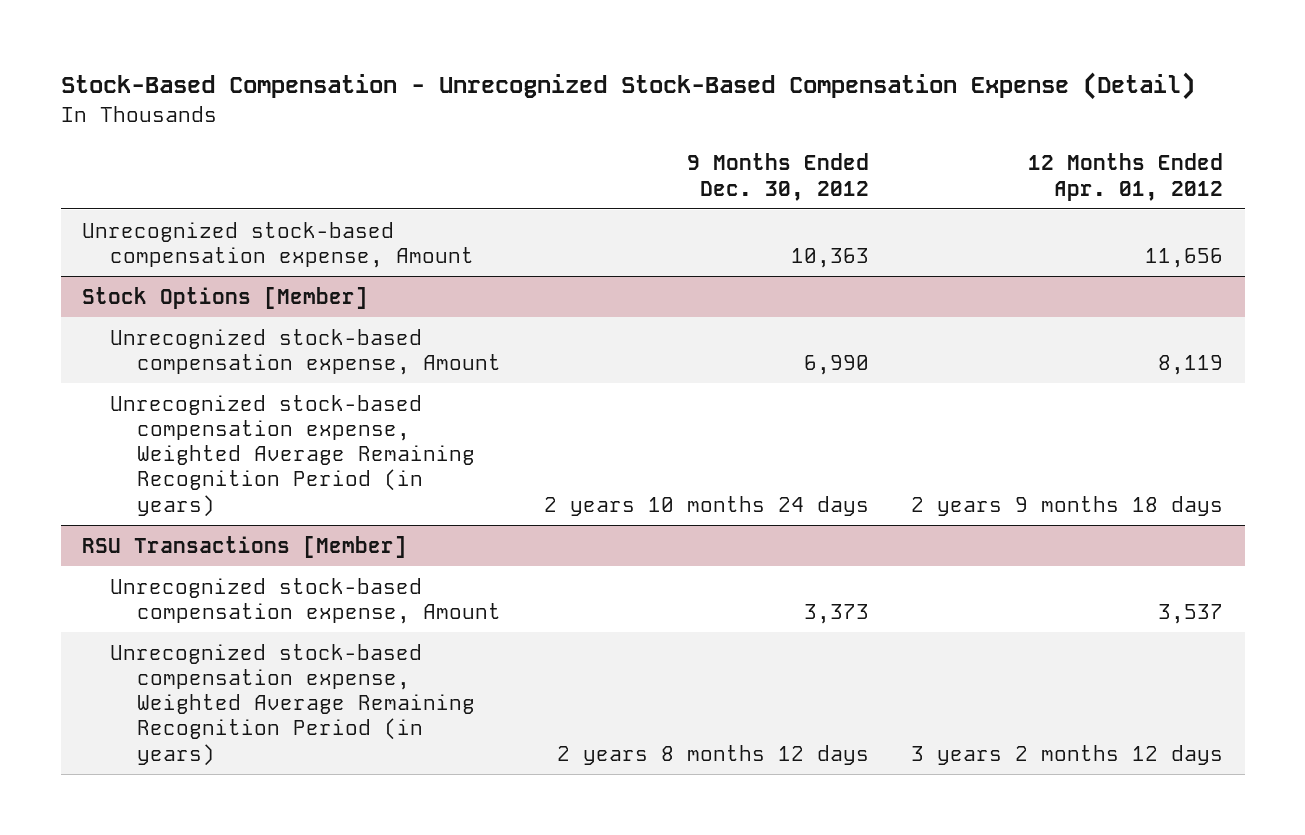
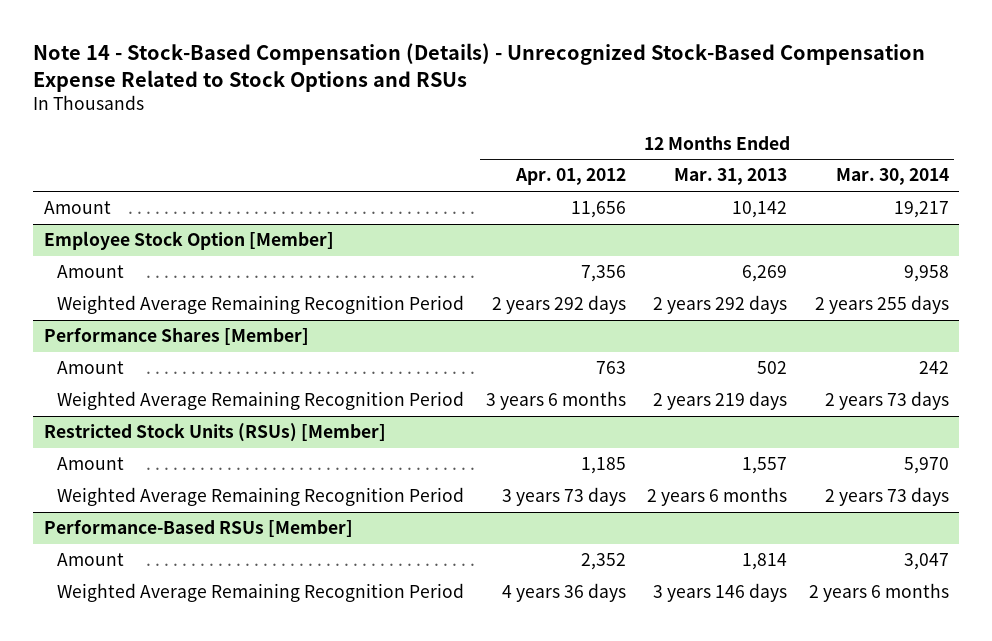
[60,72,1195,101] Stock-Based Compensation - Unrecognized Stock-Based Compensation Expense (Detail) -> [32,42,925,92] Note 14 - Stock-Based Compensation (Details) - Unrecognized Stock-Based Compensation Expense Related to Stock Options and RSUs
[686,153,869,201] 9 Months Ended Dec. 30, 2012 -> none
none -> [674,168,788,186] Mar. 31, 2013
none -> [835,168,949,186] Mar. 30, 2014
[109,328,502,375] Unrecognized stock-based compensation expense, Amount -> none
[81,535,407,558] RSU Transactions [Member] -> none
[109,577,502,624] Unrecognized stock-based compensation expense, Amount -> none
[81,221,474,268] Unrecognized stock-based compensation expense, Amount -> [43,201,111,215] Amount
[81,286,368,309] Stock Options [Member] -> [43,231,334,251] Employee Stock Option [Member]
none -> [57,265,125,279] Amount
[109,394,476,517] Unrecognized stock-based compensation expense, Weighted Average Remaining Recognition Period (in years) -> [57,295,465,315] Weighted Average Remaining Recognition Period
[911,495,1224,516] 2 years 9 months 18 days -> [491,295,626,315] 2 years 292 days
none -> [43,327,309,346] Performance Shares [Member]
none -> [57,361,125,375] Amount
[109,643,476,766] Unrecognized stock-based compensation expense, Weighted Average Remaining Recognition Period (in years) -> [57,391,465,411] Weighted Average Remaining Recognition Period
[911,744,1224,765] 3 years 2 months 12 days -> [485,391,626,411] 3 years 6 months
none -> [43,423,386,443] Restricted Stock Units (RSUs) [Member]
none -> [57,457,125,471] Amount
none -> [57,487,465,507] Weighted Average Remaining Recognition Period
none -> [43,519,353,538] Performance-Based RSUs [Member]
none -> [57,553,125,567] Amount
none -> [57,583,465,603] Weighted Average Remaining Recognition Period

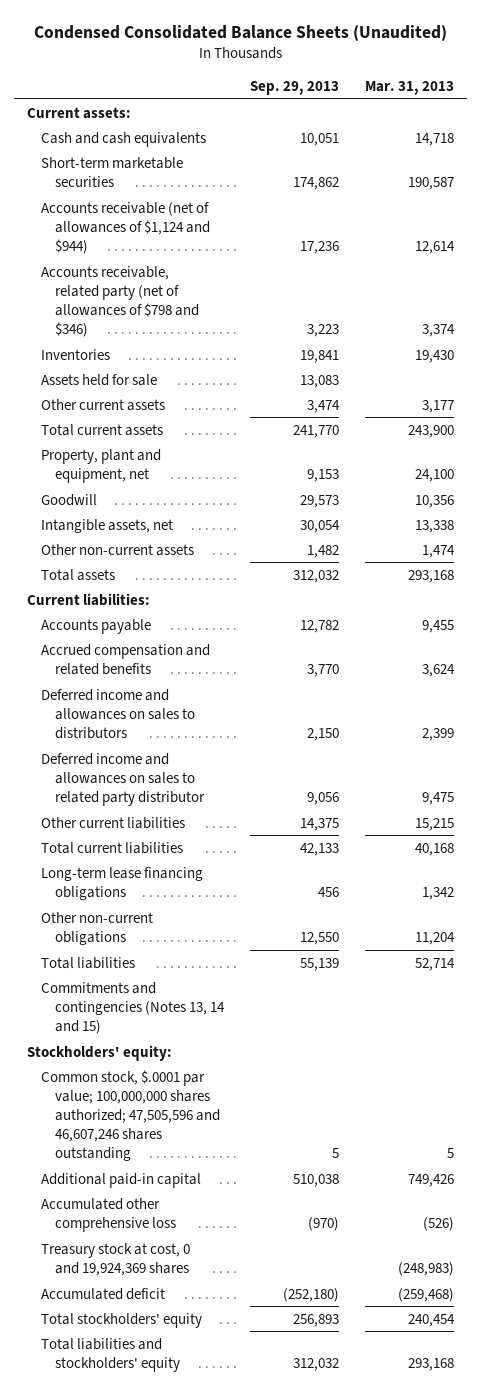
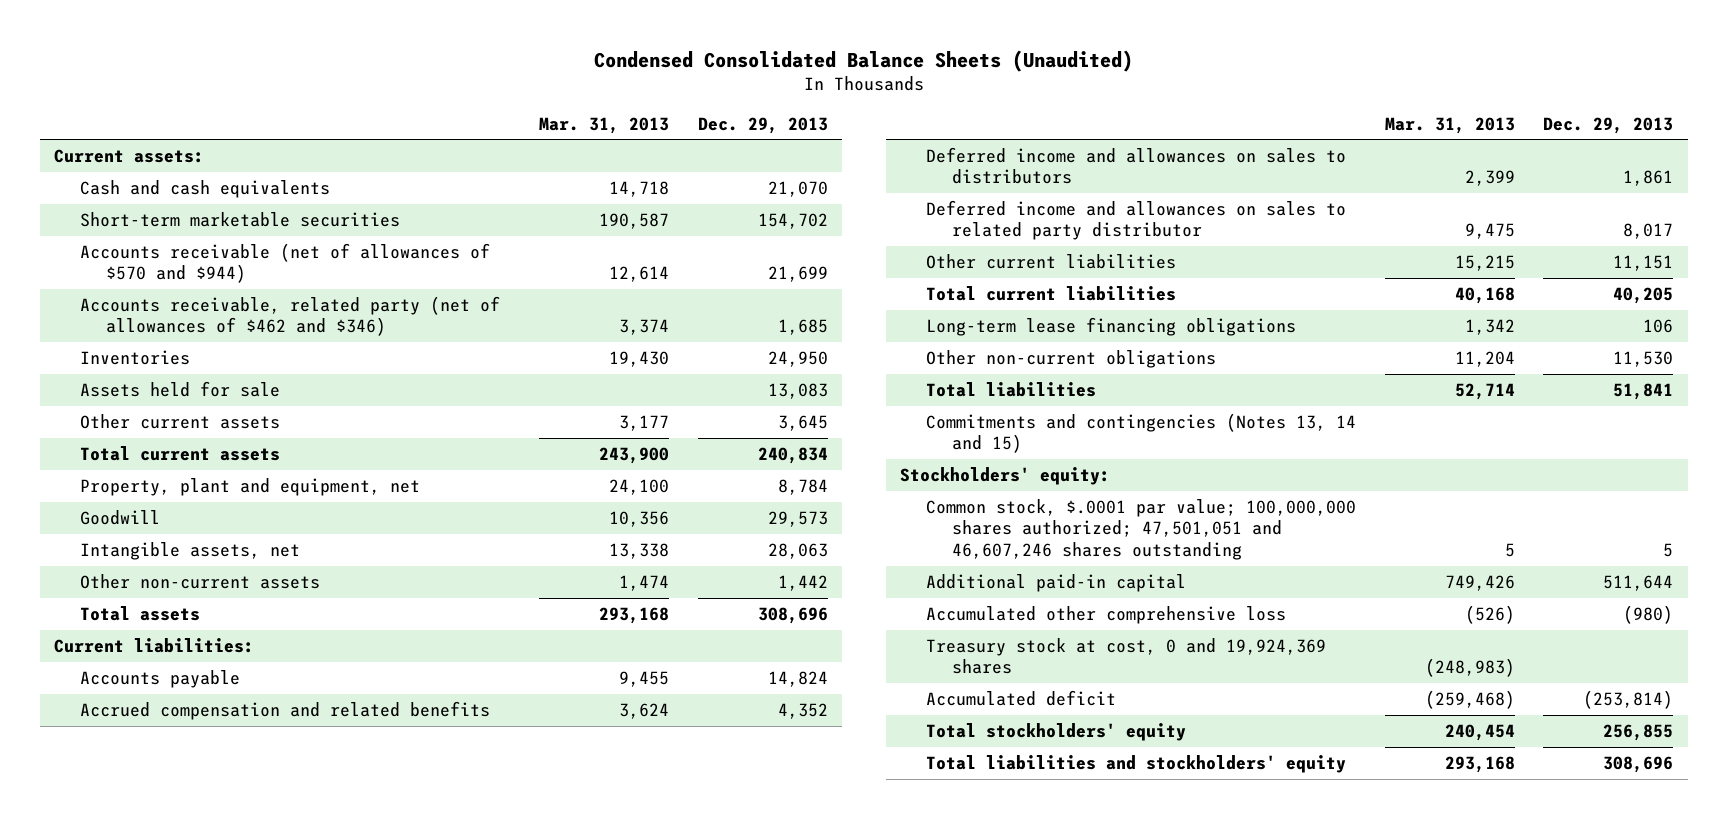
[249,81,339,96] Sep. 29, 2013 -> none
none -> [697,116,828,134] Dec. 29, 2013
[41,201,210,254] Accounts receivable (net of allowances of $1,124 and $944) -> [80,242,491,284] Accounts receivable (net of allowances of $570 and $944)
[41,265,199,338] Accounts receivable, related party (net of allowances of $798 and $346) -> [80,295,501,337] Accounts receivable, related party (net of allowances of $462 and $346)
[41,1069,220,1162] Common stock, $.0001 par value; 100,000,000 shares authorized; 47,505,596 and 46,607,246 shares outstanding -> [925,498,1356,561] Common stock, $.0001 par value; 100,000,000 shares authorized; 47,501,051 and 46,607,246 shares outstanding

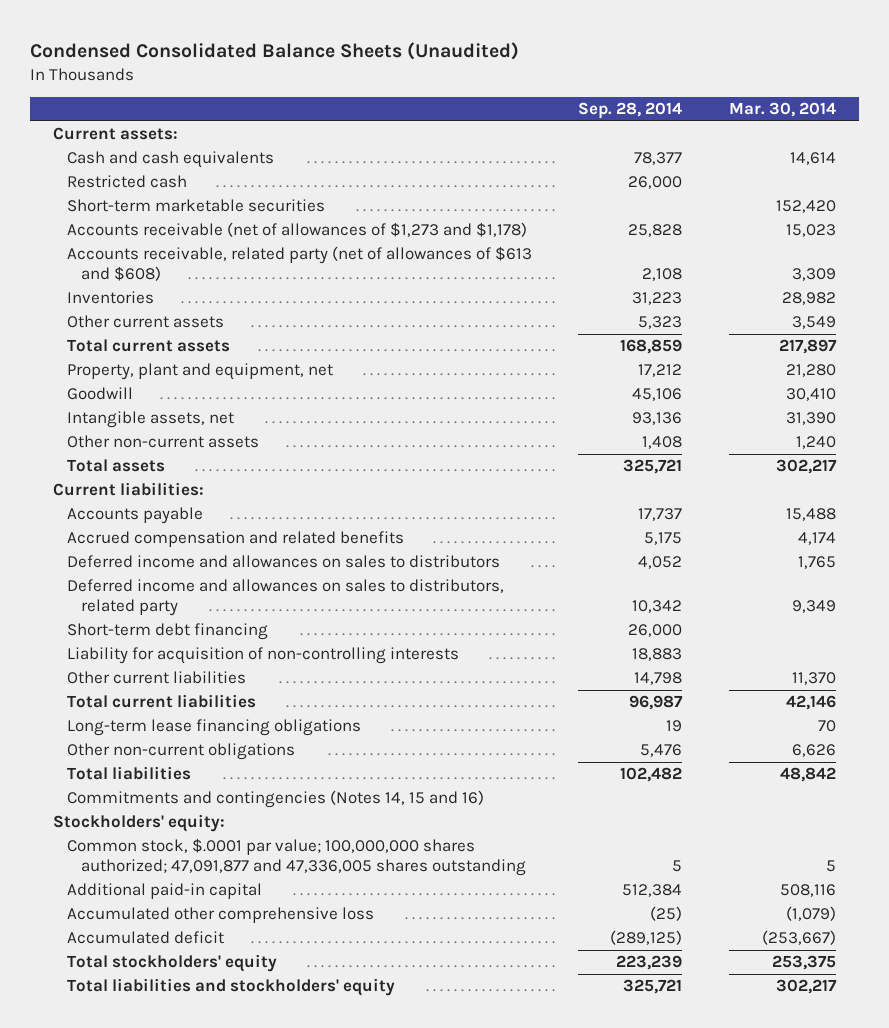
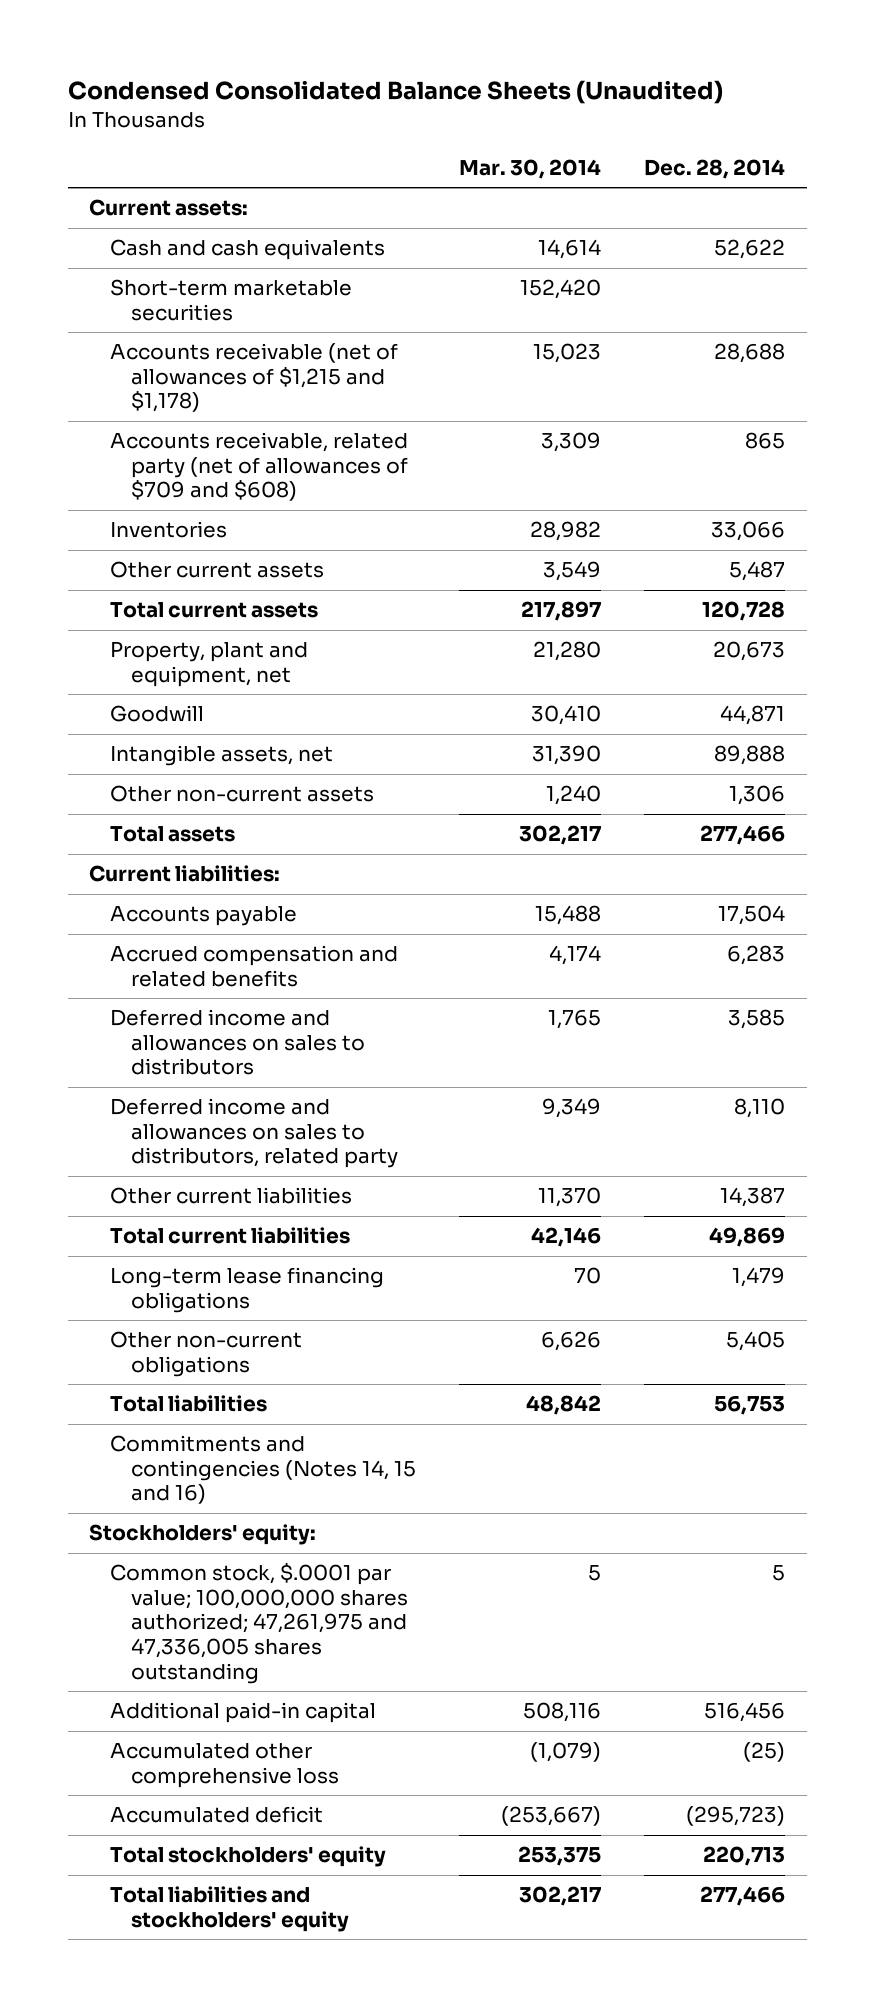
[578,102,683,120] Sep. 28, 2014 -> none
none -> [644,158,786,179] Dec. 28, 2014
[67,175,188,189] Restricted cash -> none
[67,222,528,238] Accounts receivable (net of allowances of $1,273 and $1,178) -> [110,343,399,413] Accounts receivable (net of allowances of $1,215 and $1,178)
[67,246,533,282] Accounts receivable, related party (net of allowances of $613 and $608) -> [110,432,409,502] Accounts receivable, related party (net of allowances of $709 and $608)
[67,623,269,641] Short-term debt financing -> none
[67,647,460,665] Liability for acquisition of non-controlling interests -> none
[67,838,526,877] Common stock, $.0001 par value; 100,000,000 shares authorized; 47,091,877 and 47,336,005 shares outstanding -> [110,1563,409,1684] Common stock, $.0001 par value; 100,000,000 shares authorized; 47,261,975 and 47,336,005 shares outstanding

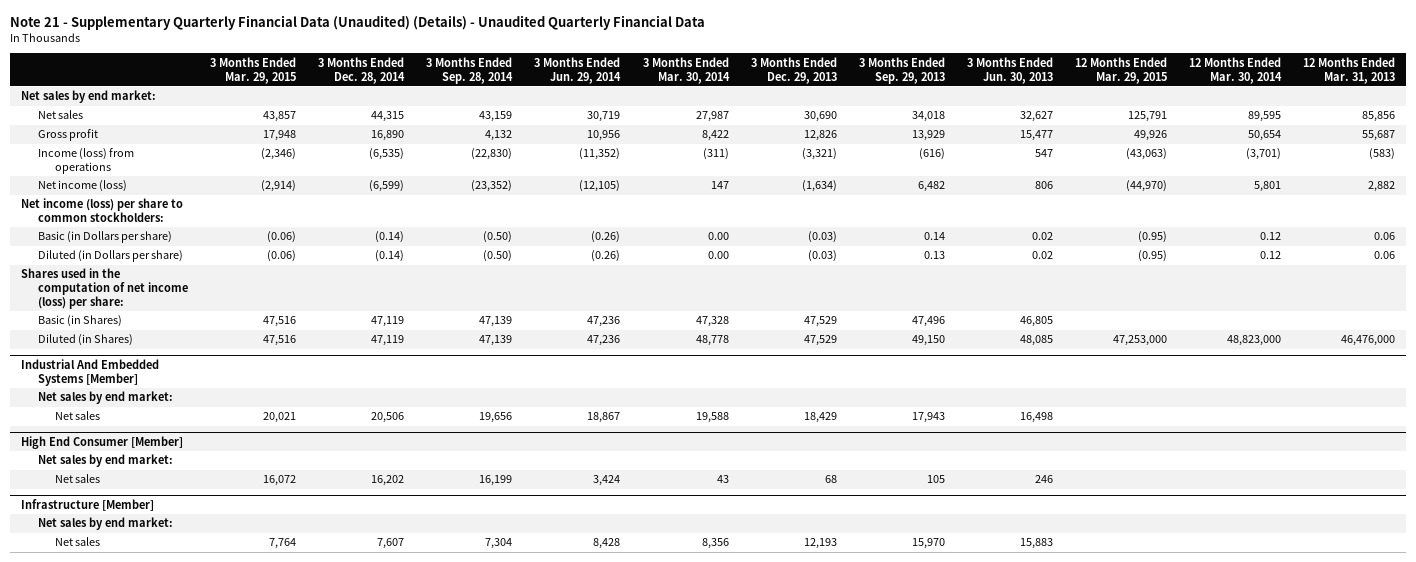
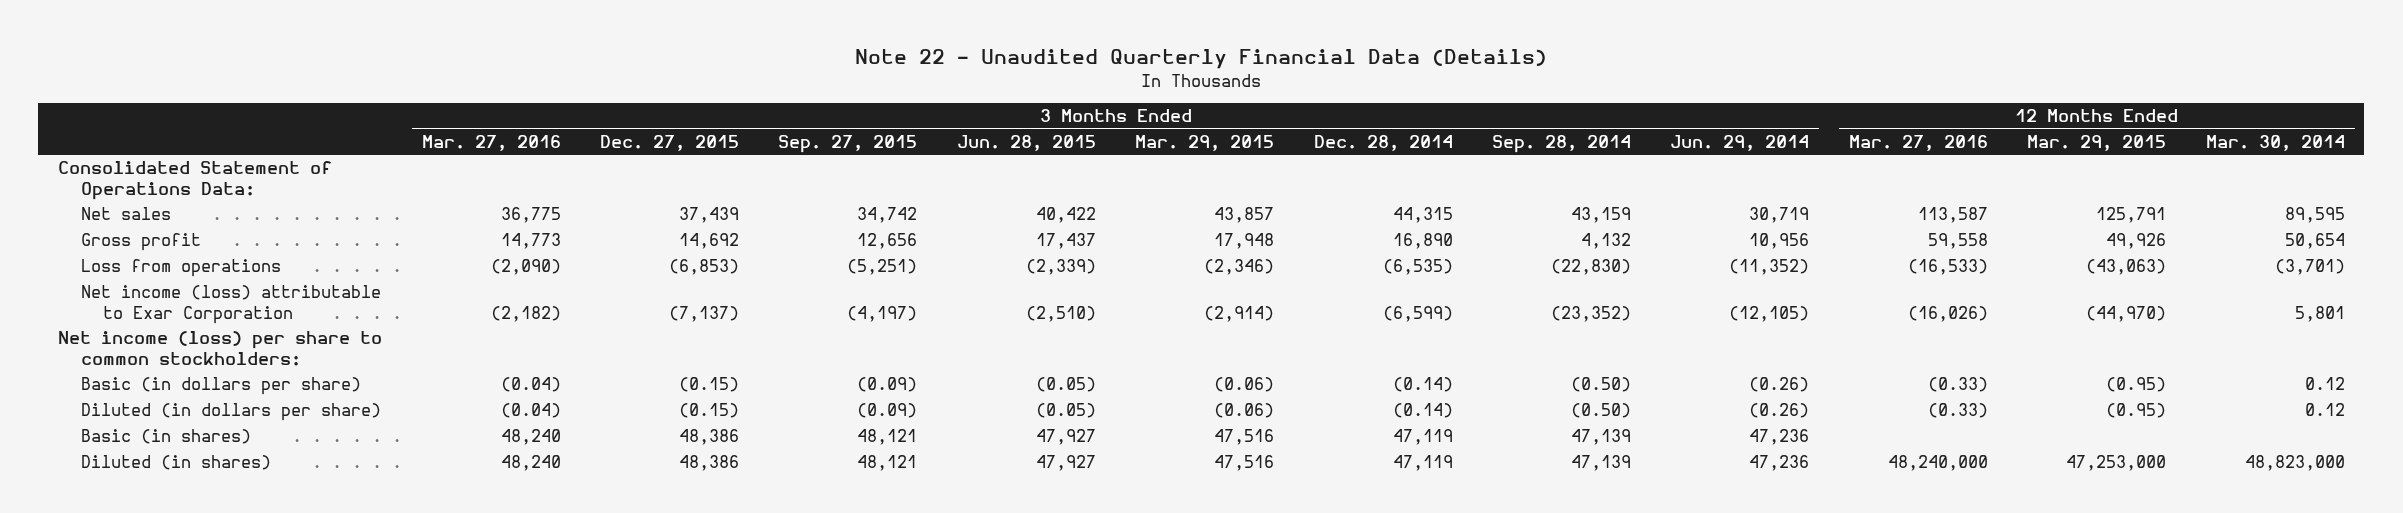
[9,15,705,31] Note 21 - Supplementary Quarterly Financial Data (Unaudited) (Details) - Unaudited Quarterly Financial Data -> [855,49,1548,70] Note 22 - Unaudited Quarterly Financial Data (Details)
[642,56,730,84] 3 Months Ended Mar. 30, 2014 -> none
[750,56,837,84] 3 Months Ended Dec. 29, 2013 -> none
[858,56,945,84] 3 Months Ended Sep. 29, 2013 -> none
[966,56,1053,84] 3 Months Ended Jun. 30, 2013 -> none
[1303,56,1396,84] 12 Months Ended Mar. 31, 2013 -> none
none -> [421,134,561,151] Mar. 27, 2016
none -> [599,134,739,151] Dec. 27, 2015
none -> [778,134,918,153] Sep. 27, 2015
none -> [956,134,1096,151] Jun. 28, 2015
none -> [1848,134,1988,151] Mar. 27, 2016
[20,90,156,104] Net sales by end market: -> none
none -> [58,161,333,200] Consolidated Statement of Operations Data:
[37,148,134,175] Income (loss) from operations -> [80,259,281,278] Loss from operations
[37,180,127,193] Net income (loss) -> [80,285,381,324] Net income (loss) attributable to Exar Corporation
[20,268,188,309] Shares used in the computation of net income (loss) per share: -> none
[20,359,159,386] Industrial And Embedded Systems [Member] -> none
[37,391,173,405] Net sales by end market: -> none
[54,411,100,421] Net sales -> none
[20,436,183,450] High End Consumer [Member] -> none
[37,454,173,468] Net sales by end market: -> none
[54,474,100,484] Net sales -> none
[20,499,154,512] Infrastructure [Member] -> none
[37,517,173,531] Net sales by end market: -> none
[54,537,100,547] Net sales -> none
[37,231,172,244] Basic (in Dollars per share) -> [80,377,361,396] Basic (in dollars per share)
[37,250,183,263] Diluted (in Dollars per share) -> [80,403,381,422] Diluted (in dollars per share)
[37,315,122,328] Basic (in Shares) -> [80,429,251,445] Basic (in shares)
[37,334,133,347] Diluted (in Shares) -> [80,455,271,471] Diluted (in shares)

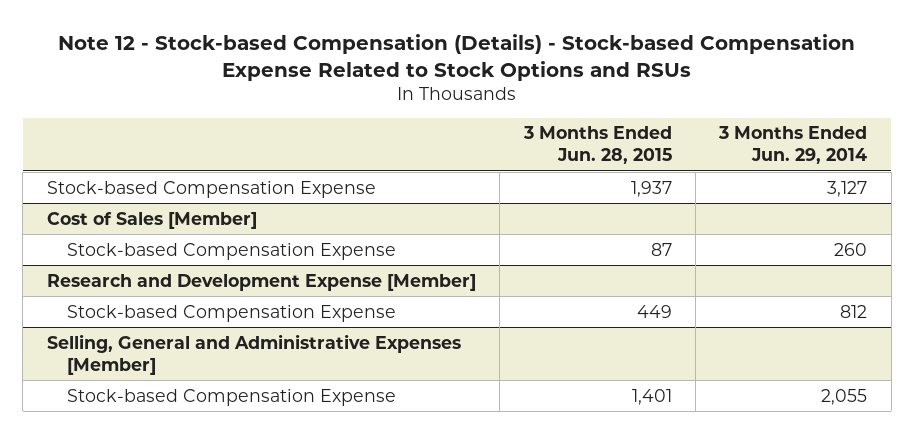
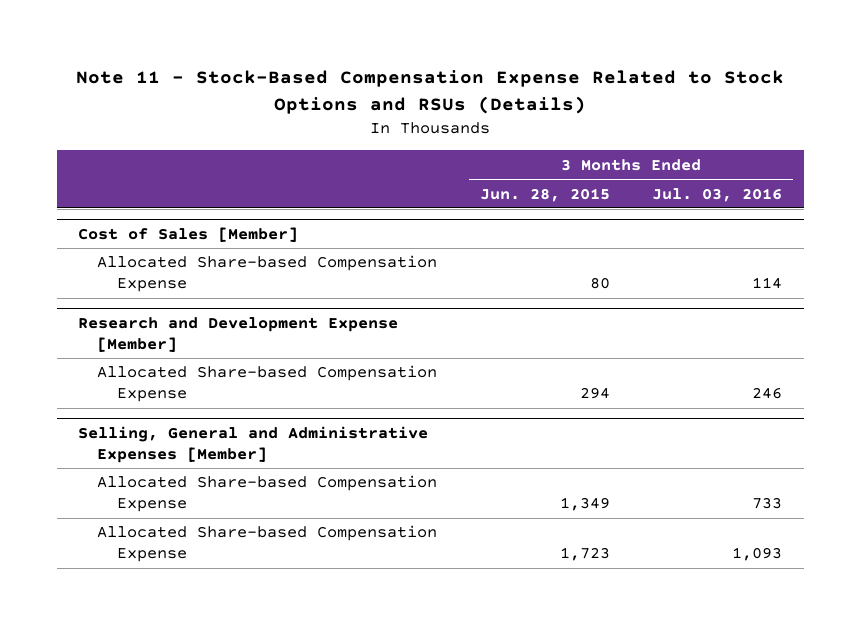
[58,33,856,81] Note 12 - Stock-based Compensation (Details) - Stock-based Compensation Expense Related to Stock Options and RSUs -> [76,70,785,114] Note 11 - Stock-Based Compensation Expense Related to Stock Options and RSUs (Details)
[718,126,868,165] 3 Months Ended Jun. 29, 2014 -> none
none -> [652,187,783,202] Jul. 03, 2016
[46,180,376,198] Stock-based Compensation Expense -> none
[67,242,397,260] Stock-based Compensation Expense -> [97,255,438,293] Allocated Share-based Compensation Expense
[650,242,672,256] 87 -> [589,277,610,290] 80
[67,304,397,322] Stock-based Compensation Expense -> [97,365,438,403] Allocated Share-based Compensation Expense
[636,304,672,318] 449 -> [579,387,610,400] 294
[67,388,397,406] Stock-based Compensation Expense -> [97,475,438,513] Allocated Share-based Compensation Expense
[631,388,672,405] 1,401 -> [559,497,610,512] 1,349
none -> [97,525,438,563] Allocated Share-based Compensation Expense

